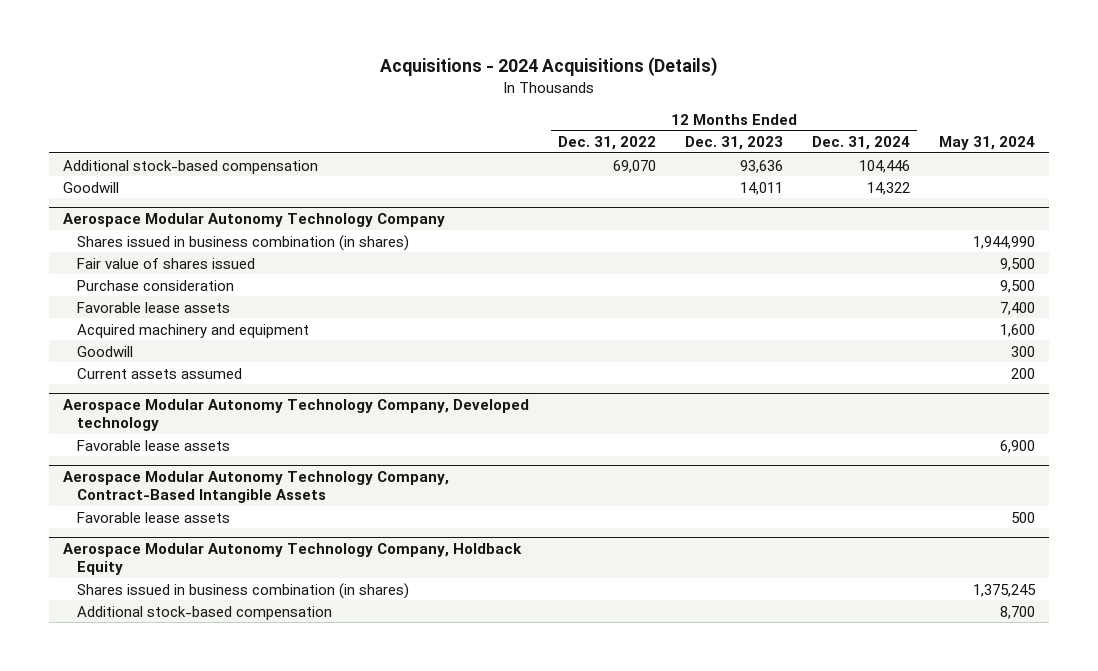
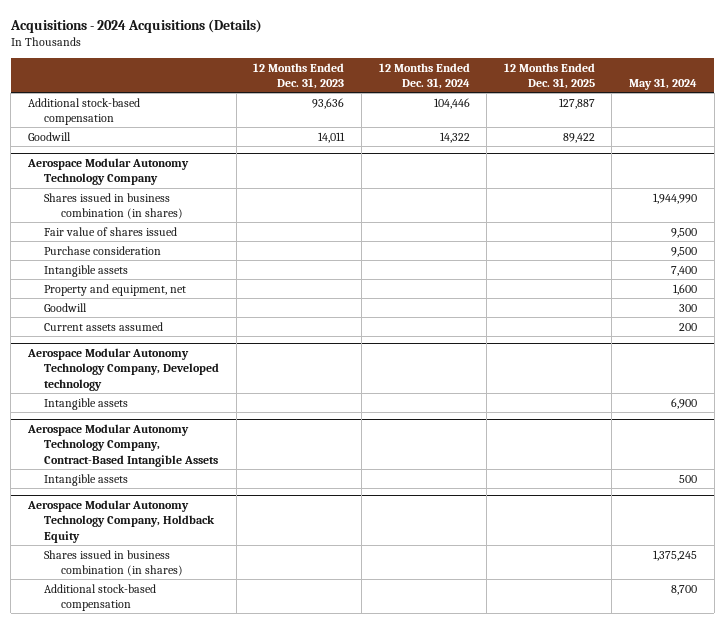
[558,136,657,151] Dec. 31, 2022 -> none
none -> [503,62,595,90] 12 Months Ended Dec. 31, 2025
[76,301,230,313] Favorable lease assets -> [44,264,129,277] Intangible assets
[76,323,309,338] Acquired machinery and equipment -> [44,283,187,296] Property and equipment, net
[76,439,230,451] Favorable lease assets -> [44,397,129,410] Intangible assets
[76,511,230,523] Favorable lease assets -> [44,473,129,486] Intangible assets

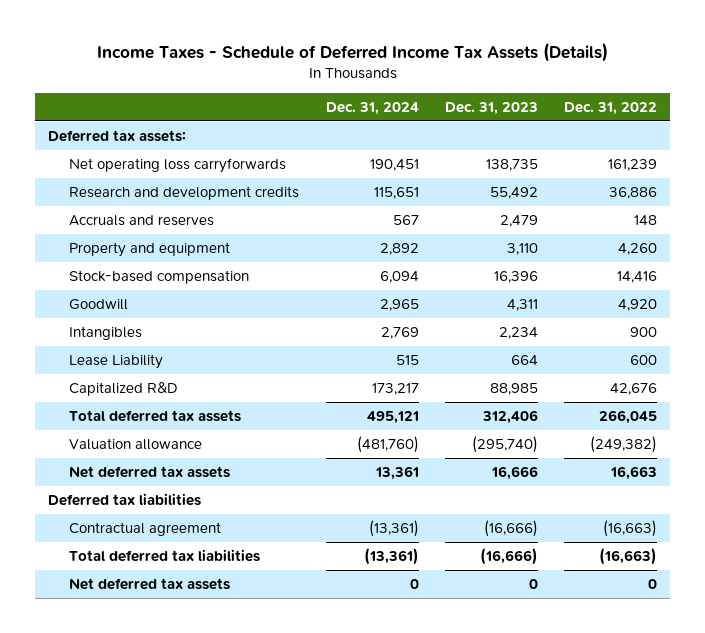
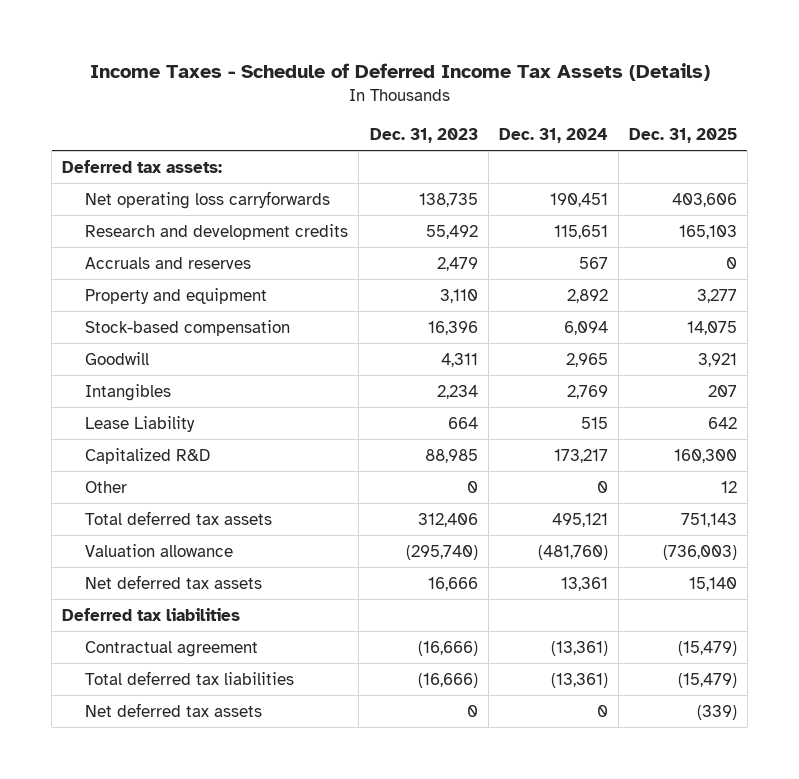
[564,102,658,116] Dec. 31, 2022 -> none
none -> [628,127,737,143] Dec. 31, 2025
none -> [85,480,128,493] Other

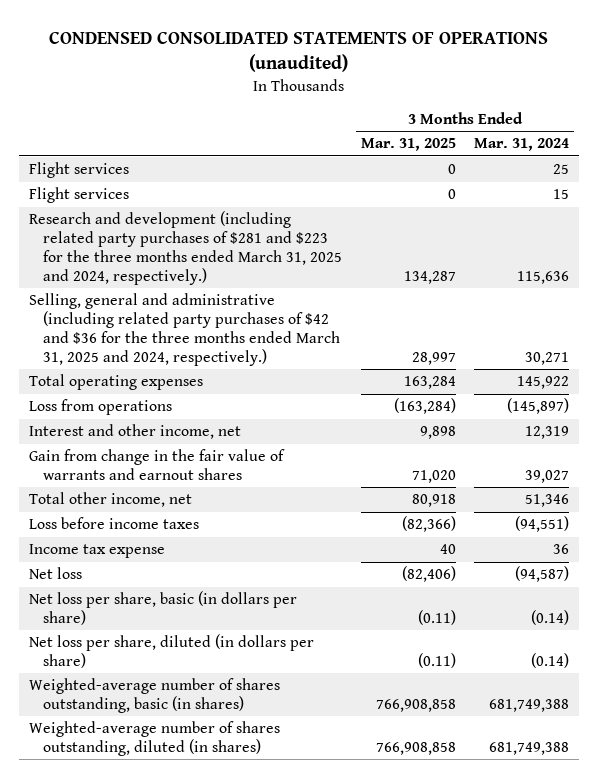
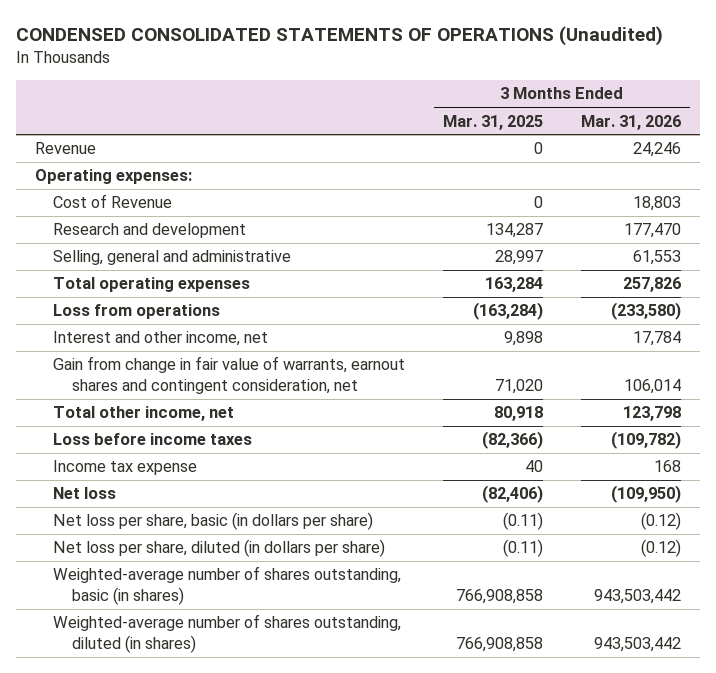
[49,31,549,72] CONDENSED CONSOLIDATED STATEMENTS OF OPERATIONS (unaudited) -> [15,26,663,47] CONDENSED CONSOLIDATED STATEMENTS OF OPERATIONS (Unaudited)
[474,138,570,152] Mar. 31, 2024 -> none
none -> [581,114,682,130] Mar. 31, 2026
[28,162,129,179] Flight services -> [34,142,96,155] Revenue
none -> [34,169,192,185] Operating expenses:
[28,187,129,204] Flight services -> [53,194,173,209] Cost of Revenue
[28,211,343,285] Research and development (including related party purchases of $281 and $223 for the three months ended March 31, 2025 and 2024, respectively.) -> [53,223,247,239] Research and development
[28,293,341,366] Selling, general and administrative (including related party purchases of $42 and $36 for the three months ended March 31, 2025 and 2024, respectively.) -> [53,250,292,266] Selling, general and administrative
[28,449,285,481] Gain from change in the fair value of warrants and earnout shares -> [53,356,406,395] Gain from change in fair value of warrants, earnout shares and contingent consideration, net

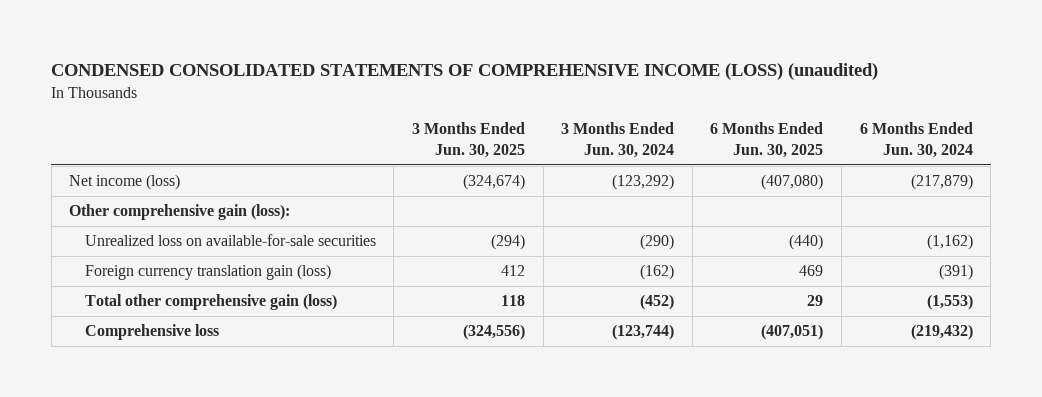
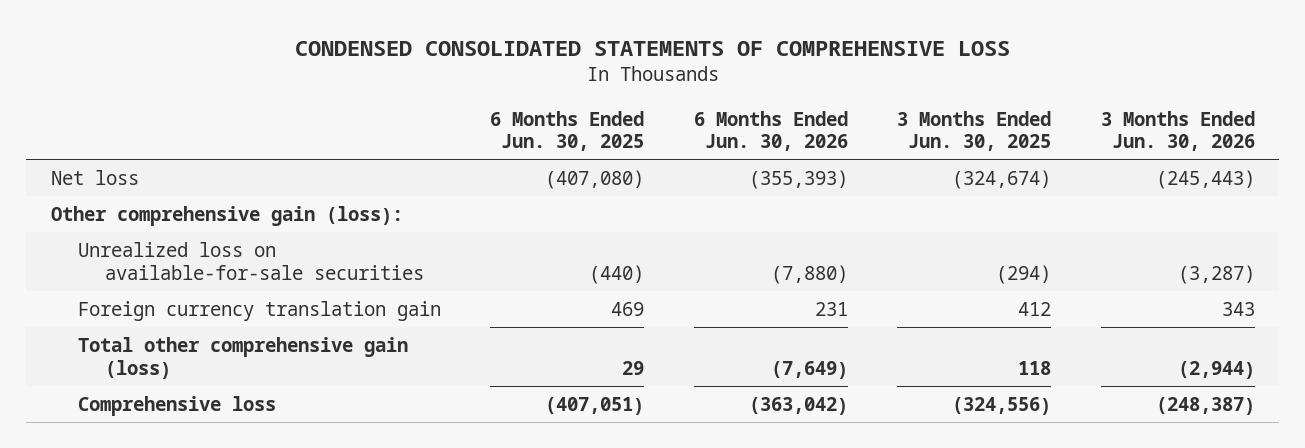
[51,63,879,81] CONDENSED CONSOLIDATED STATEMENTS OF COMPREHENSIVE INCOME (LOSS) (unaudited) -> [294,40,1010,56] CONDENSED CONSOLIDATED STATEMENTS OF COMPREHENSIVE LOSS
[561,122,675,158] 3 Months Ended Jun. 30, 2024 -> none
[859,122,973,158] 6 Months Ended Jun. 30, 2024 -> none
none -> [693,110,848,152] 6 Months Ended Jun. 30, 2026
none -> [1100,110,1255,152] 3 Months Ended Jun. 30, 2026
[69,174,181,191] Net income (loss) -> [50,170,139,186] Net loss
[84,264,331,281] Foreign currency translation gain (loss) -> [77,301,441,322] Foreign currency translation gain

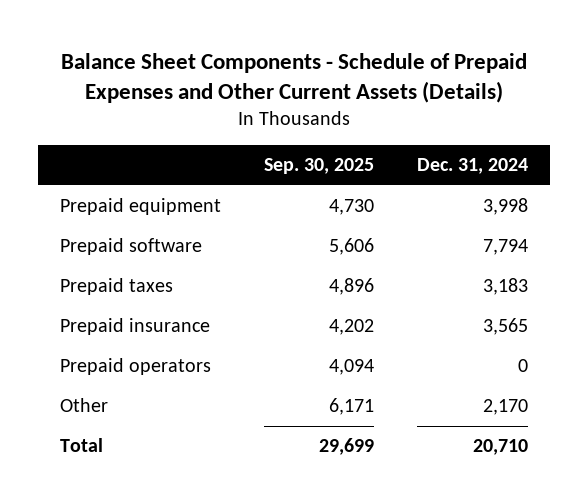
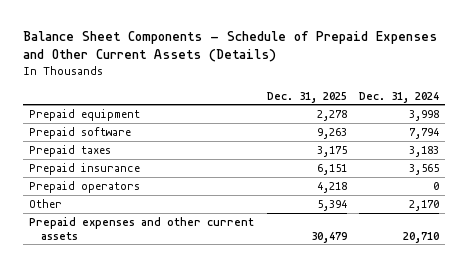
[263,158,374,175] Sep. 30, 2025 -> none
none -> [266,91,347,103] Dec. 31, 2025
[59,438,103,453] Total -> [29,216,255,240] Prepaid expenses and other current assets

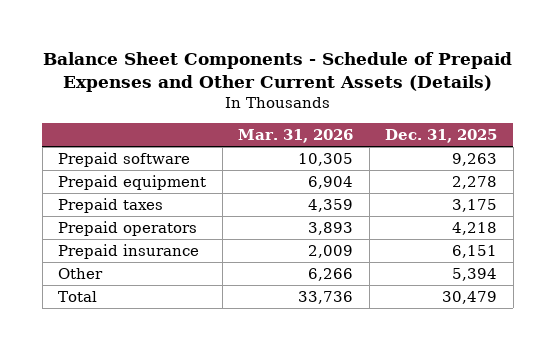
[358,91,439,103] Dec. 31, 2024 -> none
none -> [238,129,354,144] Mar. 31, 2026
[29,108,141,121] Prepaid equipment -> [58,174,207,190] Prepaid equipment
[29,162,141,175] Prepaid insurance -> [58,243,200,259] Prepaid insurance
[29,216,255,240] Prepaid expenses and other current assets -> [58,290,98,302] Total

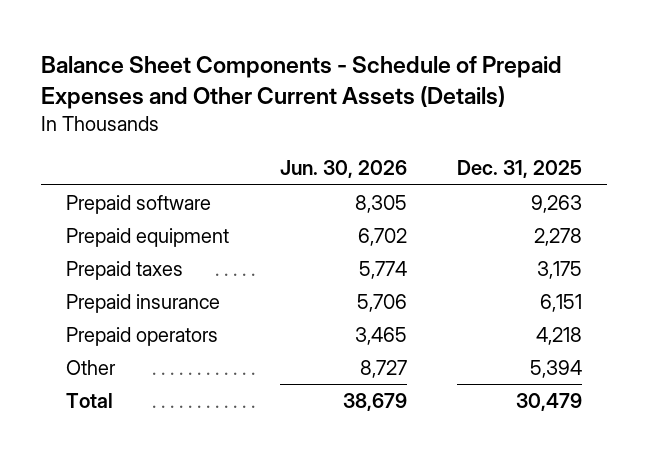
[238,129,354,144] Mar. 31, 2026 -> none
none -> [279,160,407,179] Jun. 30, 2026
[58,220,198,236] Prepaid operators -> [66,326,219,346] Prepaid operators

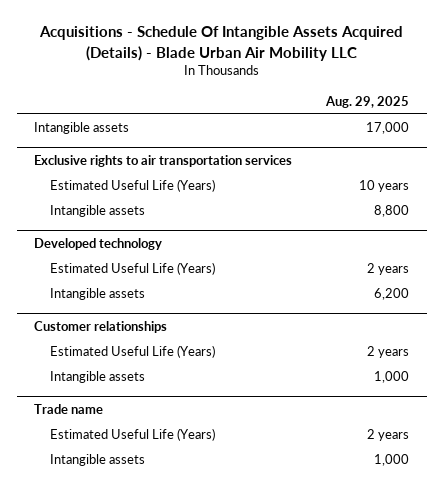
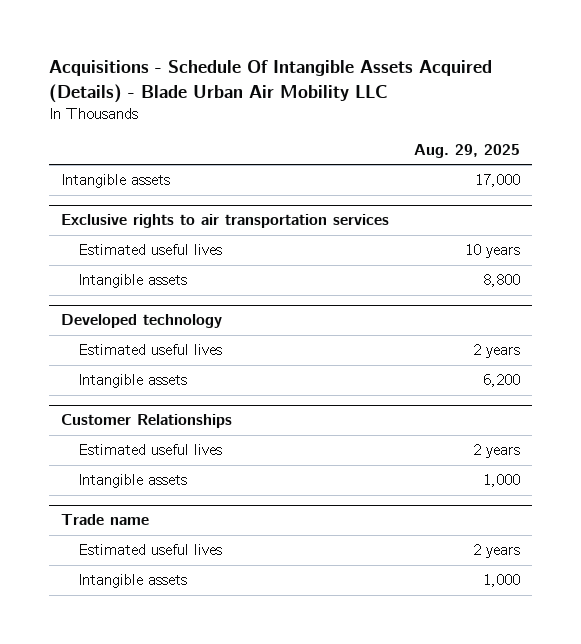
[50,179,216,193] Estimated Useful Life (Years) -> [78,244,223,256] Estimated useful lives
[50,262,216,276] Estimated Useful Life (Years) -> [78,344,223,356] Estimated useful lives
[33,320,167,333] Customer relationships -> [61,414,233,429] Customer Relationships
[50,345,216,359] Estimated Useful Life (Years) -> [78,444,223,456] Estimated useful lives
[50,428,216,442] Estimated Useful Life (Years) -> [78,544,223,556] Estimated useful lives

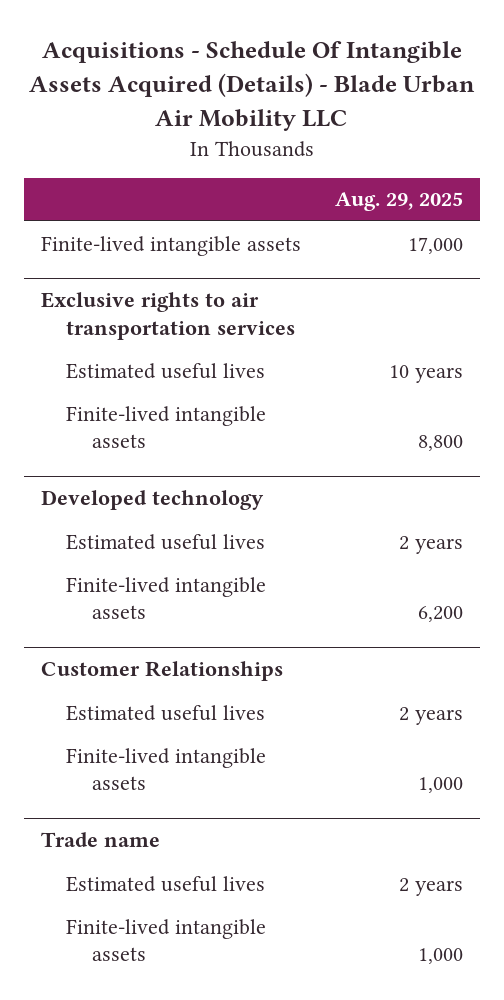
[61,174,171,189] Intangible assets -> [41,235,302,256] Finite-lived intangible assets
[78,274,188,289] Intangible assets -> [66,405,267,449] Finite-lived intangible assets
[78,374,188,389] Intangible assets -> [66,576,267,620] Finite-lived intangible assets
[78,474,188,489] Intangible assets -> [66,747,267,791] Finite-lived intangible assets
[78,574,188,589] Intangible assets -> [66,918,267,962] Finite-lived intangible assets

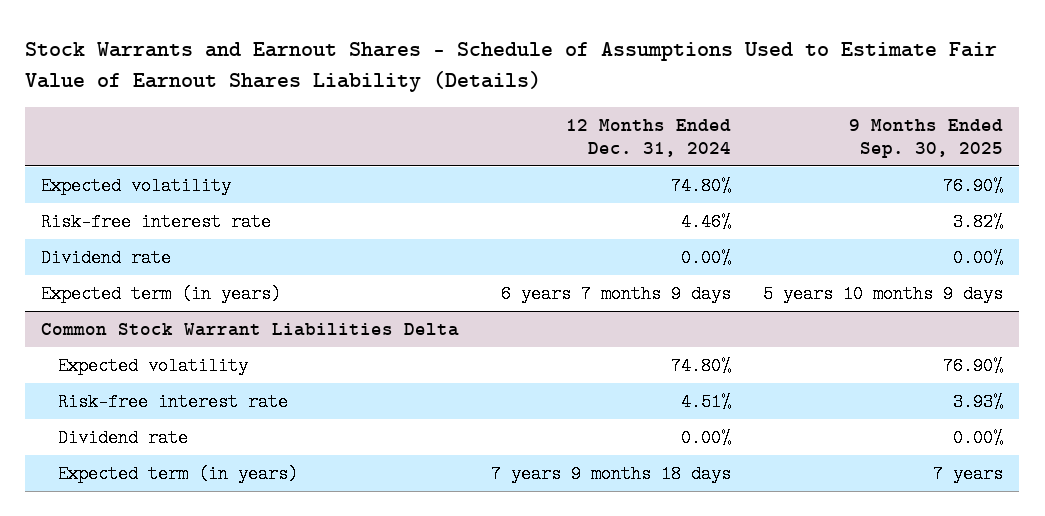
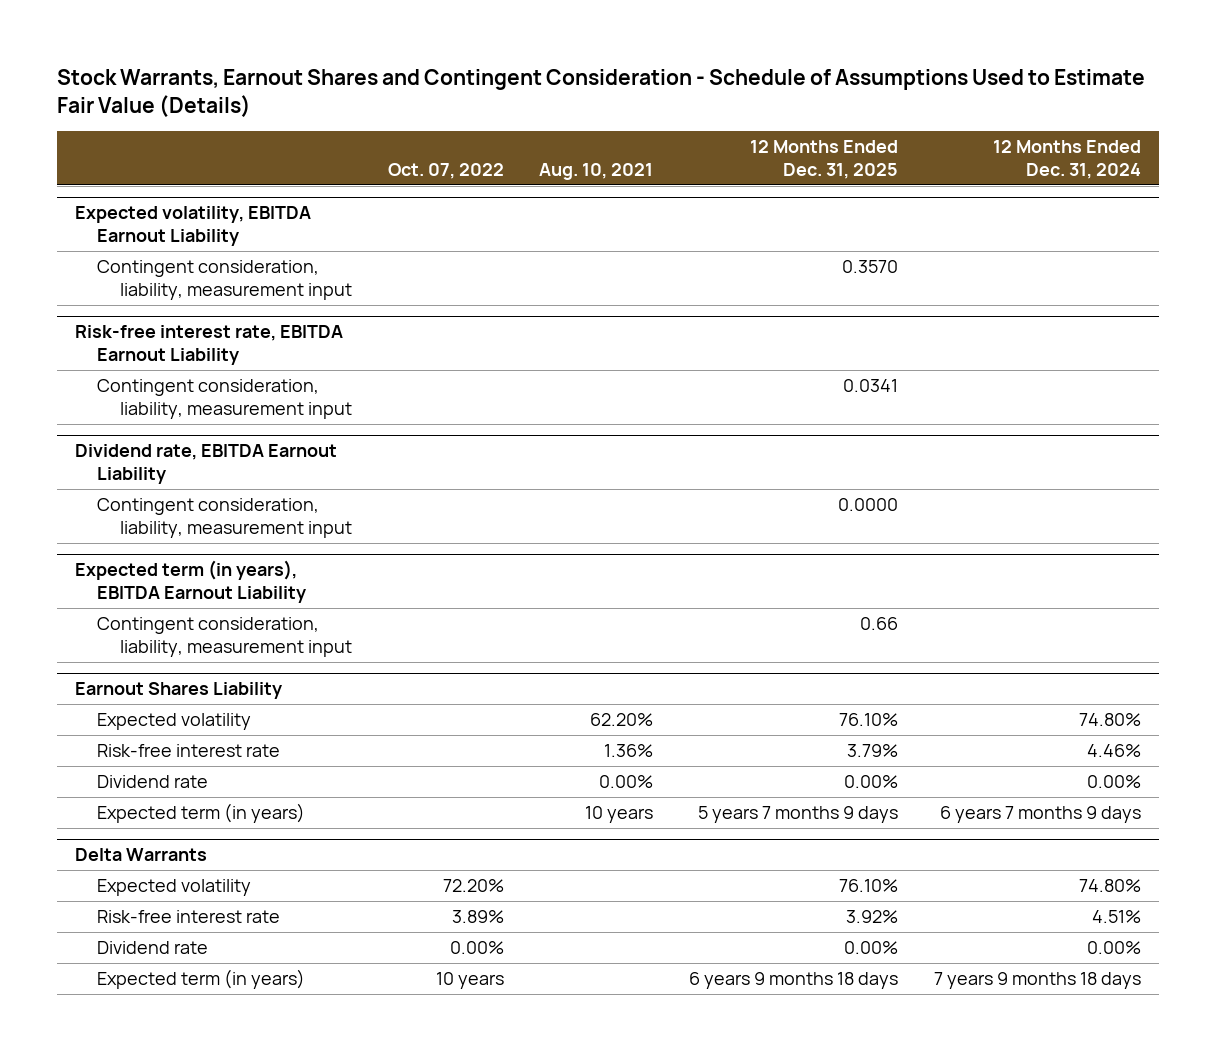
[25,42,998,92] Stock Warrants and Earnout Shares - Schedule of Assumptions Used to Estimate Fair Value of Earnout Shares Liability (Details) -> [56,68,1145,117] Stock Warrants, Earnout Shares and Contingent Consideration - Schedule of Assumptions Used to Estimate Fair Value (Details)
[849,118,1004,159] 9 Months Ended Sep. 30, 2025 -> none
none -> [387,162,504,179] Oct. 07, 2022
none -> [539,162,654,180] Aug. 10, 2021
none -> [750,140,899,179] 12 Months Ended Dec. 31, 2025
none -> [74,206,311,247] Expected volatility, EBITDA Earnout Liability
none -> [97,260,352,300] Contingent consideration, liability, measurement input
none -> [74,325,343,366] Risk-free interest rate, EBITDA Earnout Liability
none -> [97,379,352,419] Contingent consideration, liability, measurement input
none -> [74,444,337,485] Dividend rate, EBITDA Earnout Liability
none -> [97,498,352,538] Contingent consideration, liability, measurement input
none -> [74,560,307,604] Expected term (in years), EBITDA Earnout Liability
none -> [97,617,352,657] Contingent consideration, liability, measurement input
none -> [74,682,282,700] Earnout Shares Liability
[41,322,460,336] Common Stock Warrant Liabilities Delta -> [74,848,207,862] Delta Warrants

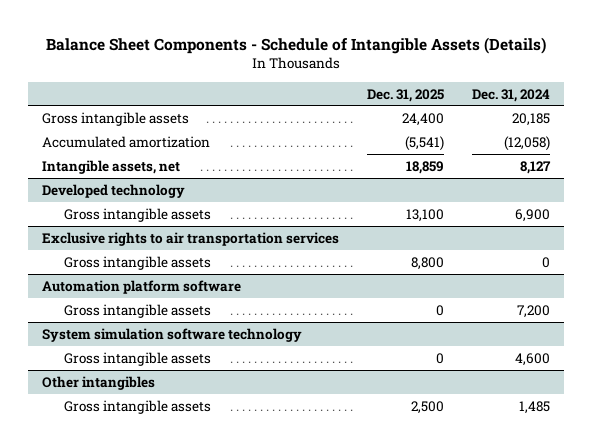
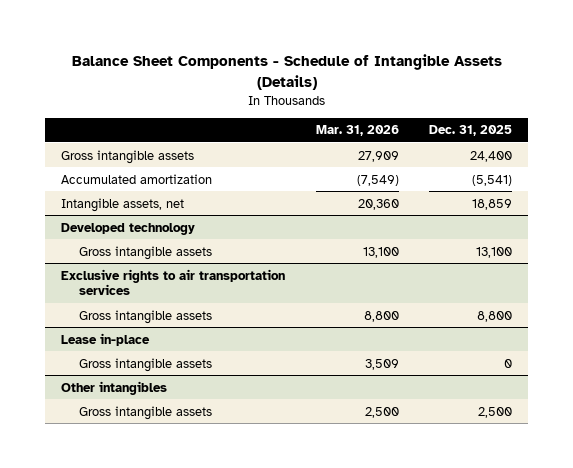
[471,88,550,102] Dec. 31, 2024 -> none
none -> [315,125,399,137] Mar. 31, 2026
[42,279,242,294] Automation platform software -> none
[63,303,211,318] Gross intangible assets -> none
[42,327,303,342] System simulation software technology -> none
none -> [60,332,150,346] Lease in-place

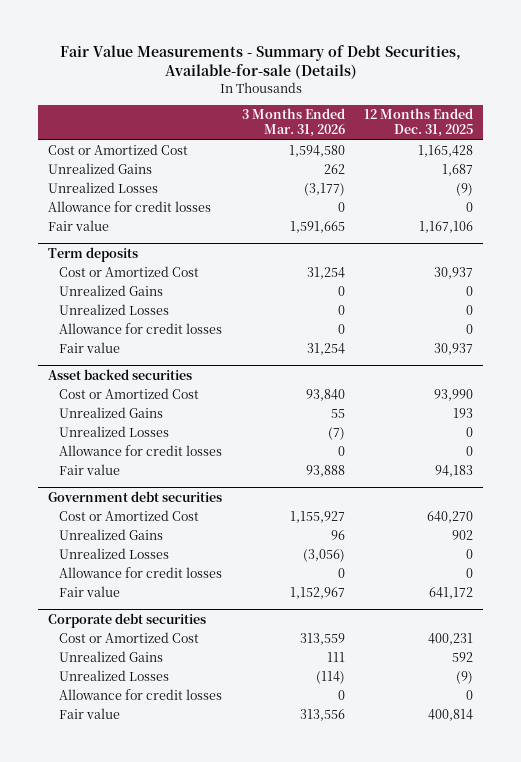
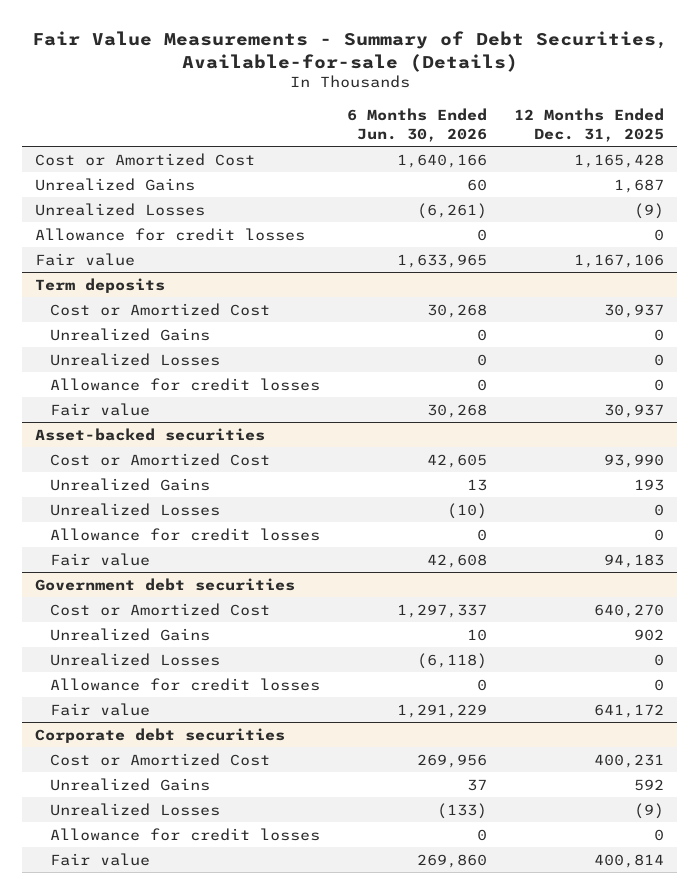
[241,108,345,138] 3 Months Ended Mar. 31, 2026 -> none
none -> [347,107,488,142] 6 Months Ended Jun. 30, 2026
[47,368,192,380] Asset backed securities -> [35,427,266,441] Asset-backed securities

